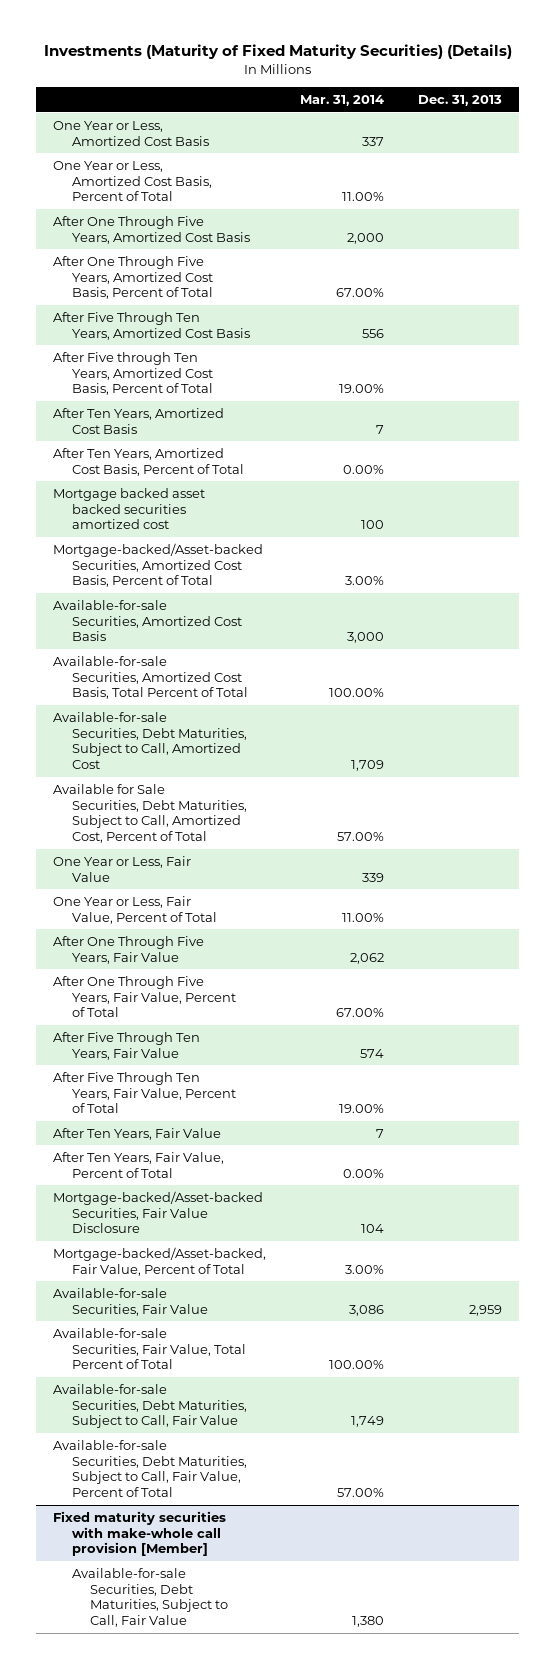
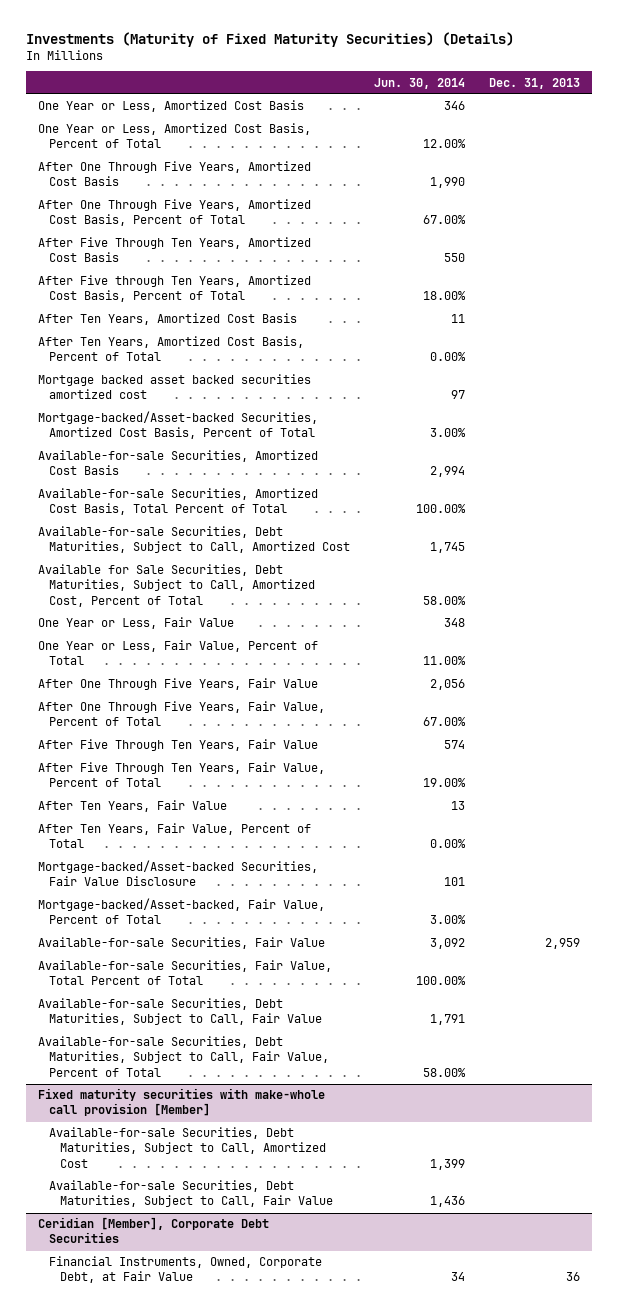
[300,94,385,106] Mar. 31, 2014 -> none
none -> [374,77,466,89] Jun. 30, 2014
none -> [48,1127,326,1168] Available-for-sale Securities, Debt Maturities, Subject to Call, Amortized Cost
none -> [38,1217,270,1244] Ceridian [Member], Corporate Debt Securities
none -> [48,1256,322,1284] Financial Instruments, Owned, Corporate Debt, at Fair Value

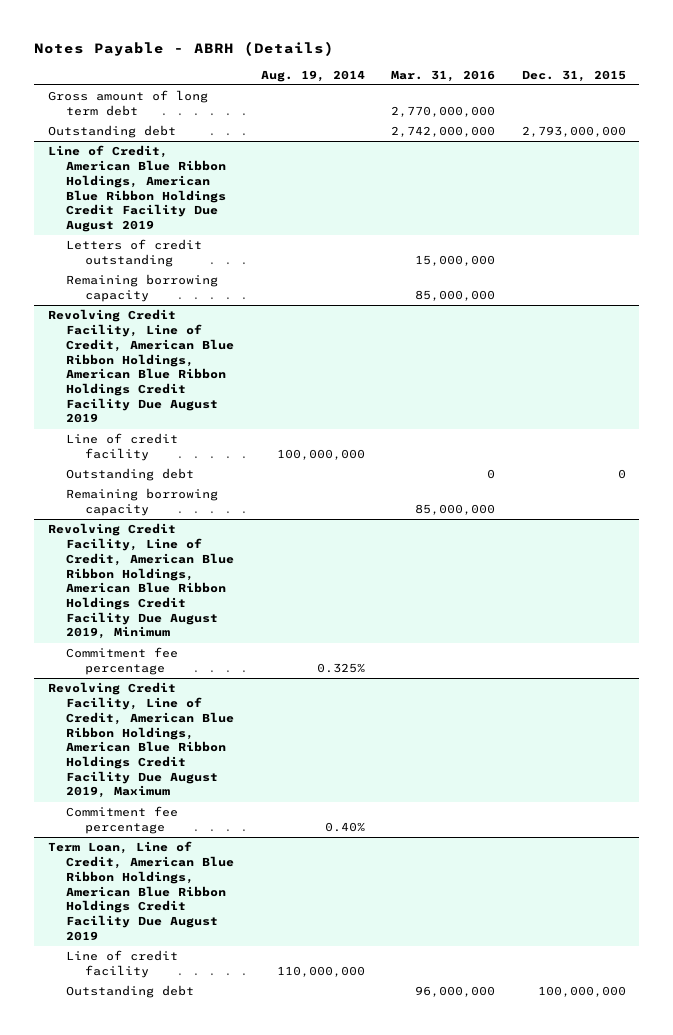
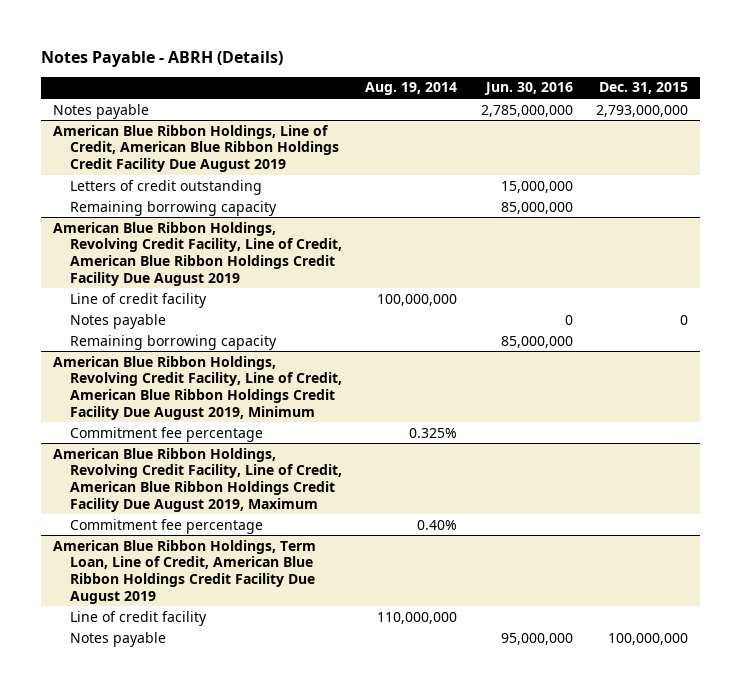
[391,69,496,82] Mar. 31, 2016 -> none
none -> [483,82,573,96] Jun. 30, 2016
[47,90,208,117] Gross amount of long term debt -> none
[47,125,176,139] Outstanding debt -> [52,103,149,119] Notes payable
[47,145,227,232] Line of Credit, American Blue Ribbon Holdings, American Blue Ribbon Holdings Credit Facility Due August 2019 -> [52,124,340,173] American Blue Ribbon Holdings, Line of Credit, American Blue Ribbon Holdings Credit Facility Due August 2019
[47,309,235,424] Revolving Credit Facility, Line of Credit, American Blue Ribbon Holdings, American Blue Ribbon Holdings Credit Facility Due August 2019 -> [52,221,343,286] American Blue Ribbon Holdings, Revolving Credit Facility, Line of Credit, American Blue Ribbon Holdings Credit Facility Due August 2019
[66,468,195,482] Outstanding debt -> [70,313,167,329] Notes payable
[47,523,235,640] Revolving Credit Facility, Line of Credit, American Blue Ribbon Holdings, American Blue Ribbon Holdings Credit Facility Due August 2019, Minimum -> [52,355,343,420] American Blue Ribbon Holdings, Revolving Credit Facility, Line of Credit, American Blue Ribbon Holdings Credit Facility Due August 2019, Minimum
[47,682,235,799] Revolving Credit Facility, Line of Credit, American Blue Ribbon Holdings, American Blue Ribbon Holdings Credit Facility Due August 2019, Maximum -> [52,447,343,512] American Blue Ribbon Holdings, Revolving Credit Facility, Line of Credit, American Blue Ribbon Holdings Credit Facility Due August 2019, Maximum
[47,841,235,941] Term Loan, Line of Credit, American Blue Ribbon Holdings, American Blue Ribbon Holdings Credit Facility Due August 2019 -> [52,539,316,604] American Blue Ribbon Holdings, Term Loan, Line of Credit, American Blue Ribbon Holdings Credit Facility Due August 2019
[66,985,195,999] Outstanding debt -> [70,631,167,647] Notes payable

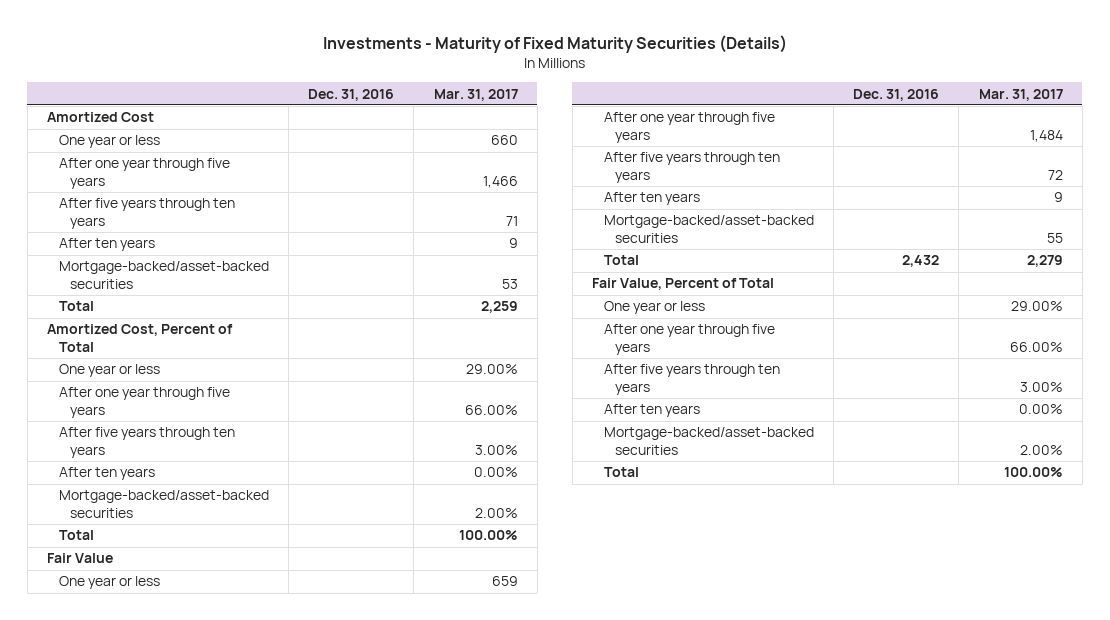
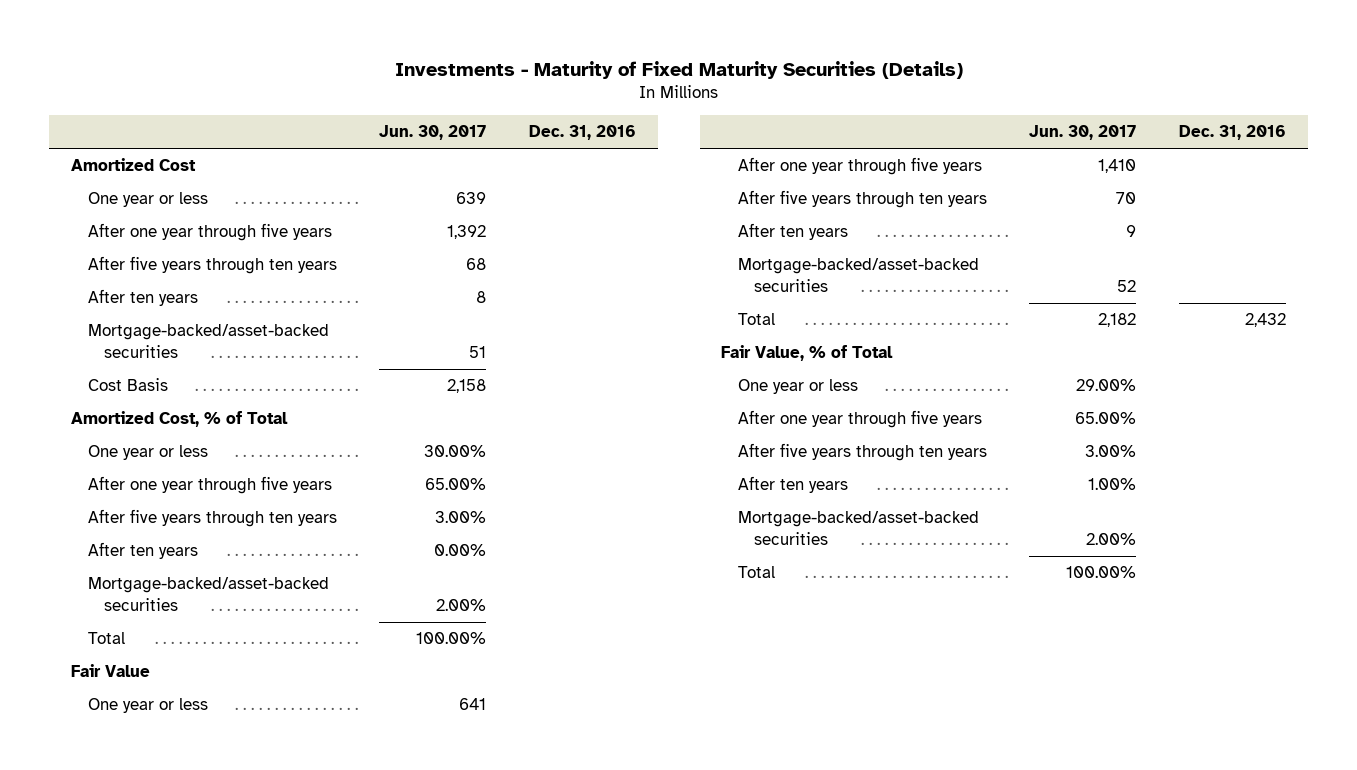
[433,88,518,101] Mar. 31, 2017 -> none
none -> [379,125,487,141] Jun. 30, 2017
[58,301,94,312] Total -> [87,378,168,392] Cost Basis
[47,324,234,352] Amortized Cost, Percent of Total -> [70,411,288,428] Amortized Cost, % of Total
[592,278,775,291] Fair Value, Percent of Total -> [720,345,893,362] Fair Value, % of Total

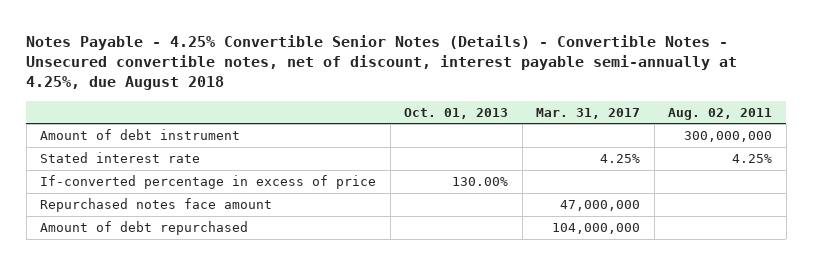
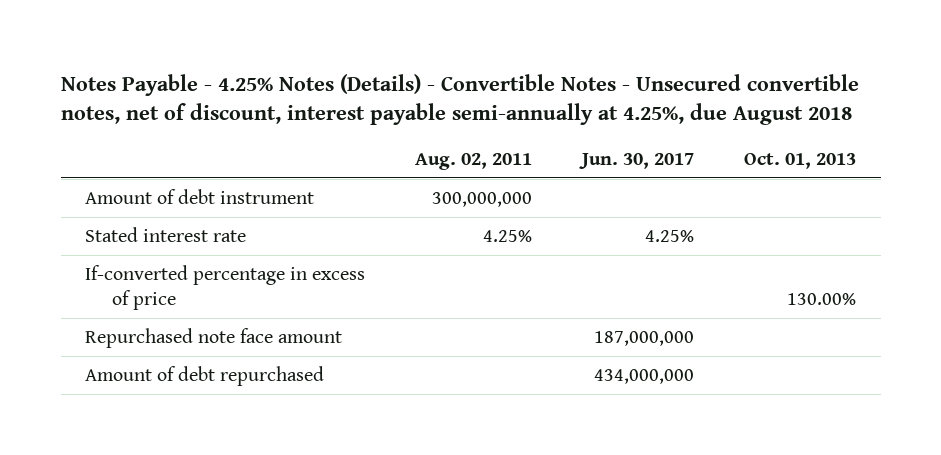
[26,34,738,91] Notes Payable - 4.25% Convertible Senior Notes (Details) - Convertible Notes - Unsecured convertible notes, net of discount, interest payable semi-annually at 4.25%, due August 2018 -> [60,73,859,126] Notes Payable - 4.25% Notes (Details) - Convertible Notes - Unsecured convertible notes, net of discount, interest payable semi-annually at 4.25%, due August 2018
[536,107,641,119] Mar. 31, 2017 -> none
none -> [579,152,695,169] Jun. 30, 2017
[40,198,273,213] Repurchased notes face amount -> [85,328,343,349] Repurchased note face amount

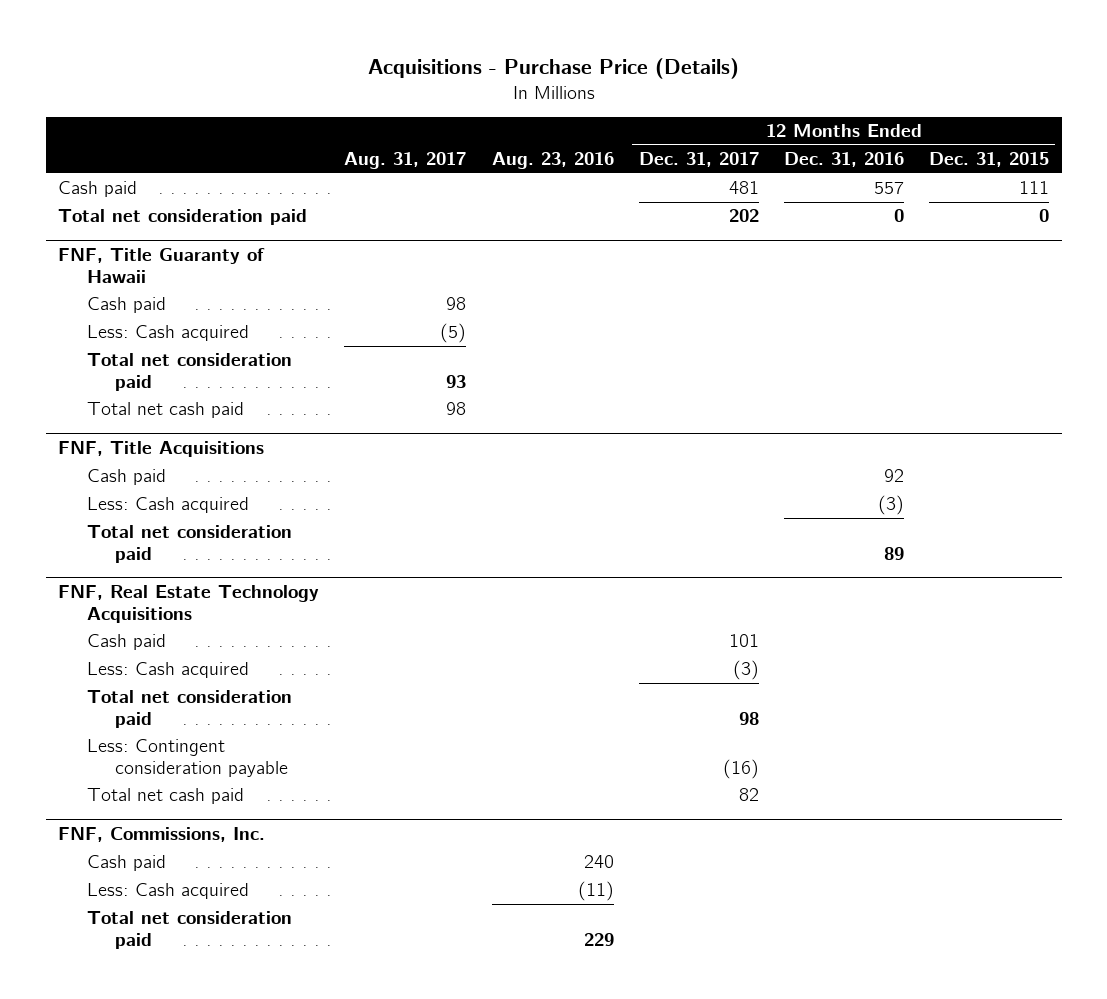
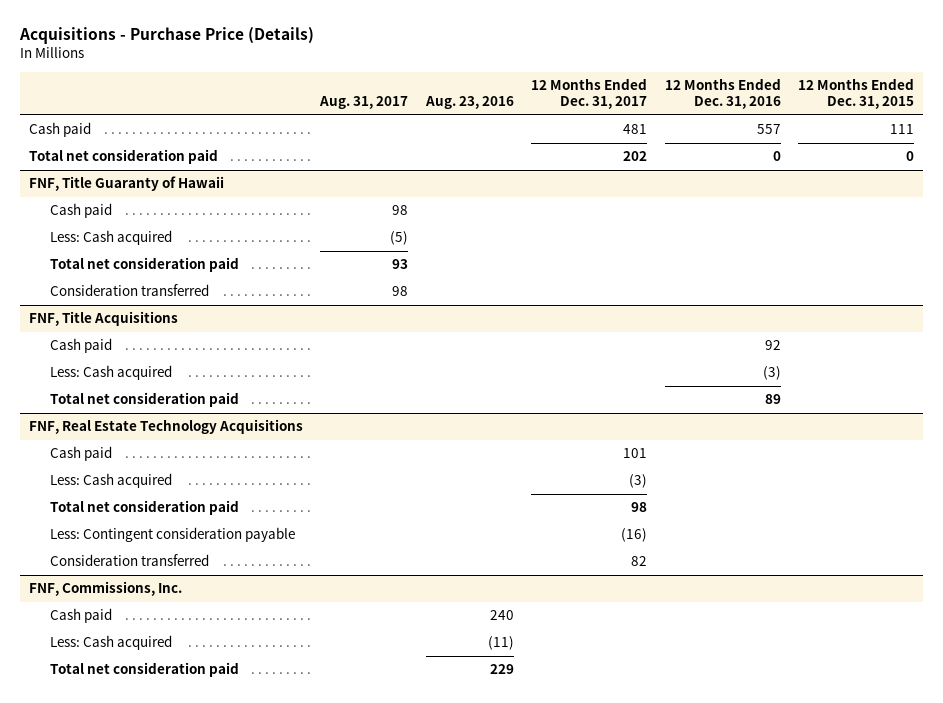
[86,402,244,419] Total net cash paid -> [49,284,209,297] Consideration transferred
[86,788,244,805] Total net cash paid -> [49,554,209,567] Consideration transferred

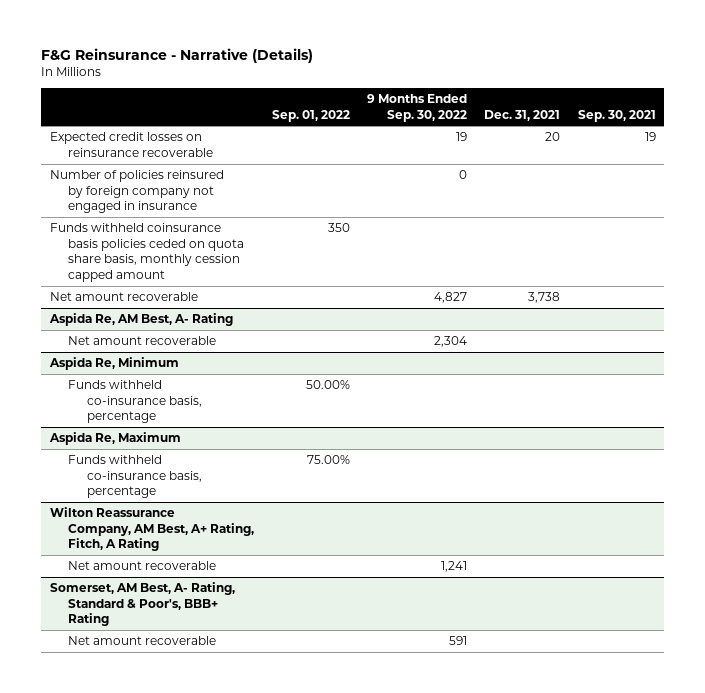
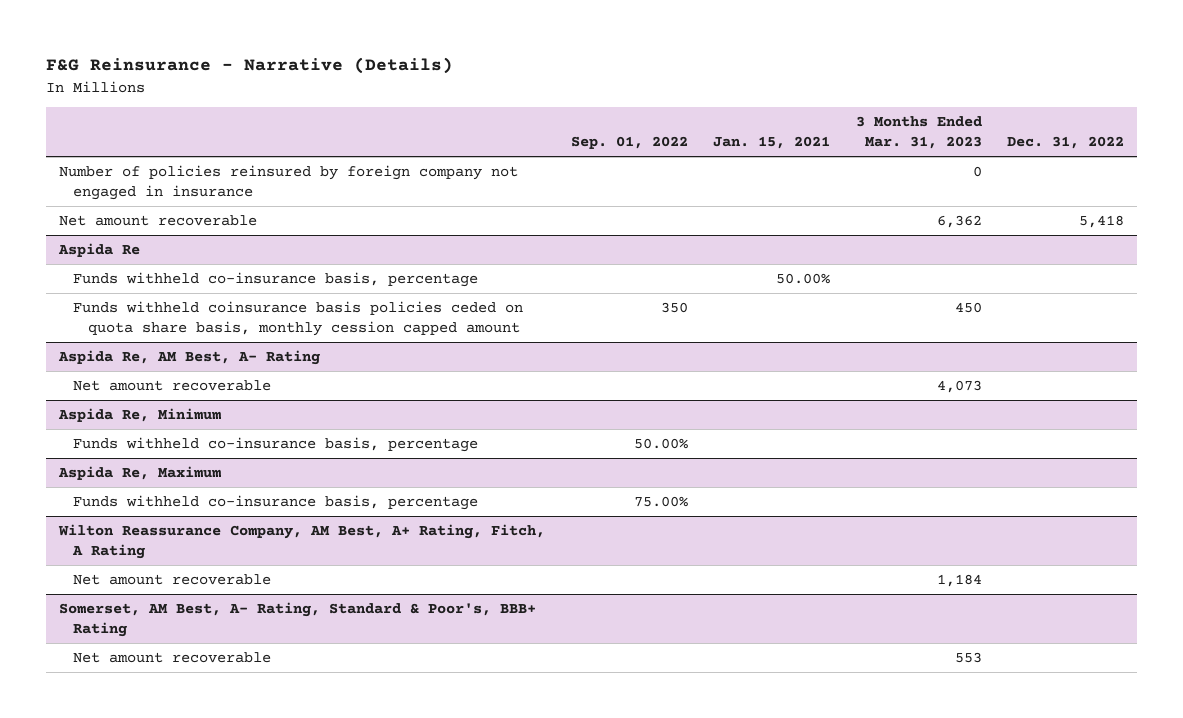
[367,93,468,122] 9 Months Ended Sep. 30, 2022 -> none
[484,109,561,121] Dec. 31, 2021 -> none
[577,109,656,122] Sep. 30, 2021 -> none
none -> [713,136,831,150] Jan. 15, 2021
none -> [855,116,982,150] 3 Months Ended Mar. 31, 2023
none -> [1007,136,1125,150] Dec. 31, 2022
[49,132,214,157] Expected credit losses on reinsurance recoverable -> none
[49,223,245,282] Funds withheld coinsurance basis policies ceded on quota share basis, monthly cession capped amount -> none
none -> [58,243,141,258] Aspida Re
none -> [73,272,479,288] Funds withheld co-insurance basis, percentage
none -> [73,301,524,337] Funds withheld coinsurance basis policies ceded on quota share basis, monthly cession capped amount

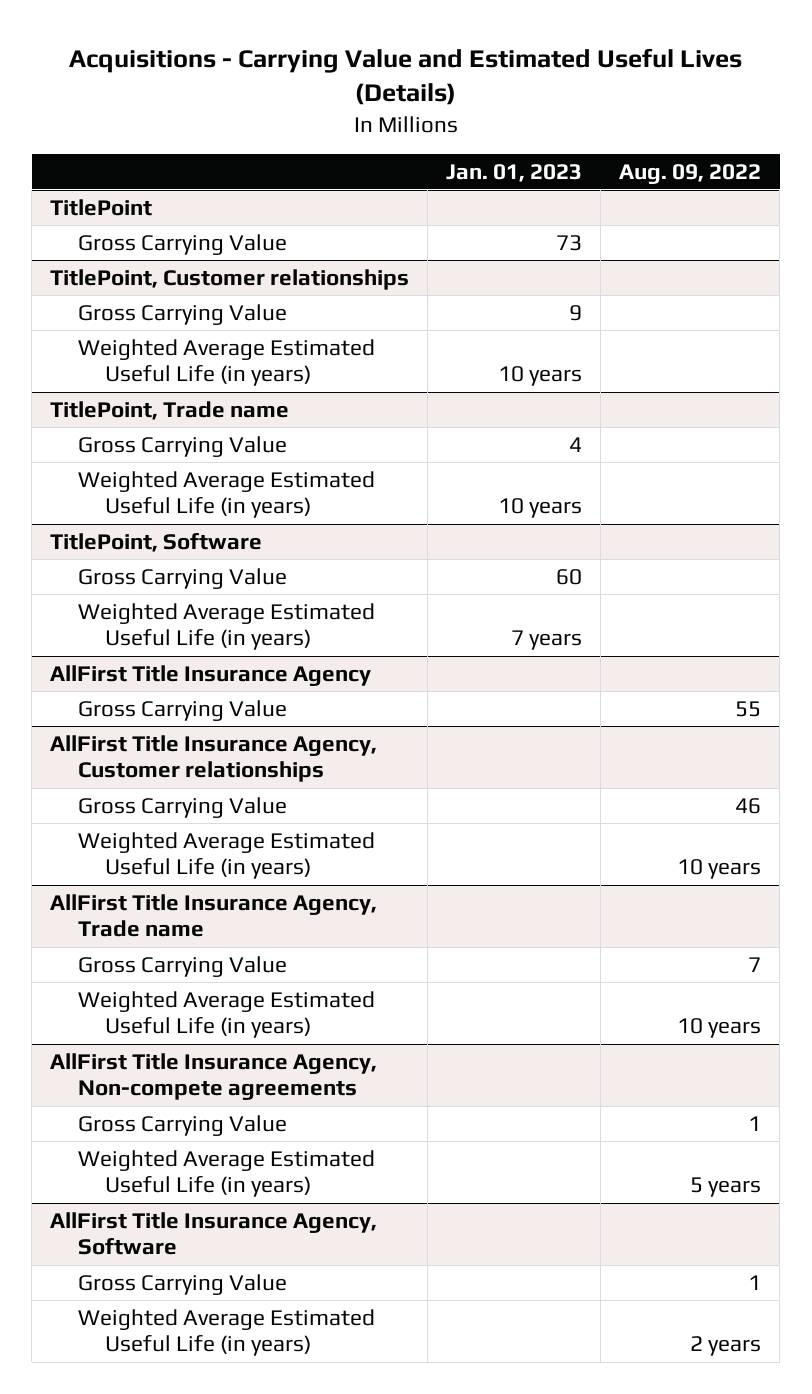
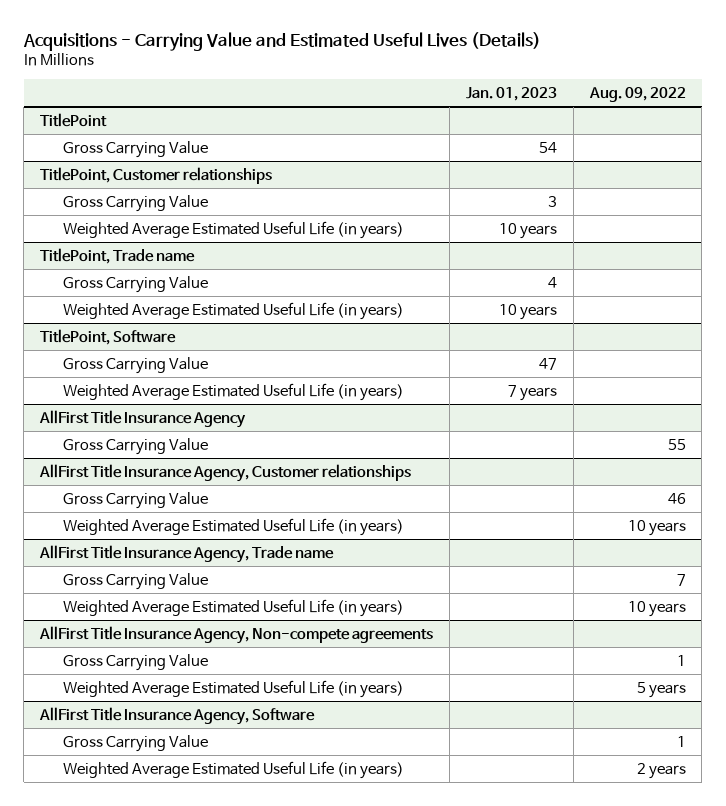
[556,234,583,251] 73 -> [538,141,557,153] 54
[569,304,583,321] 9 -> [547,195,557,207] 3
[556,568,583,585] 60 -> [538,357,557,370] 47

